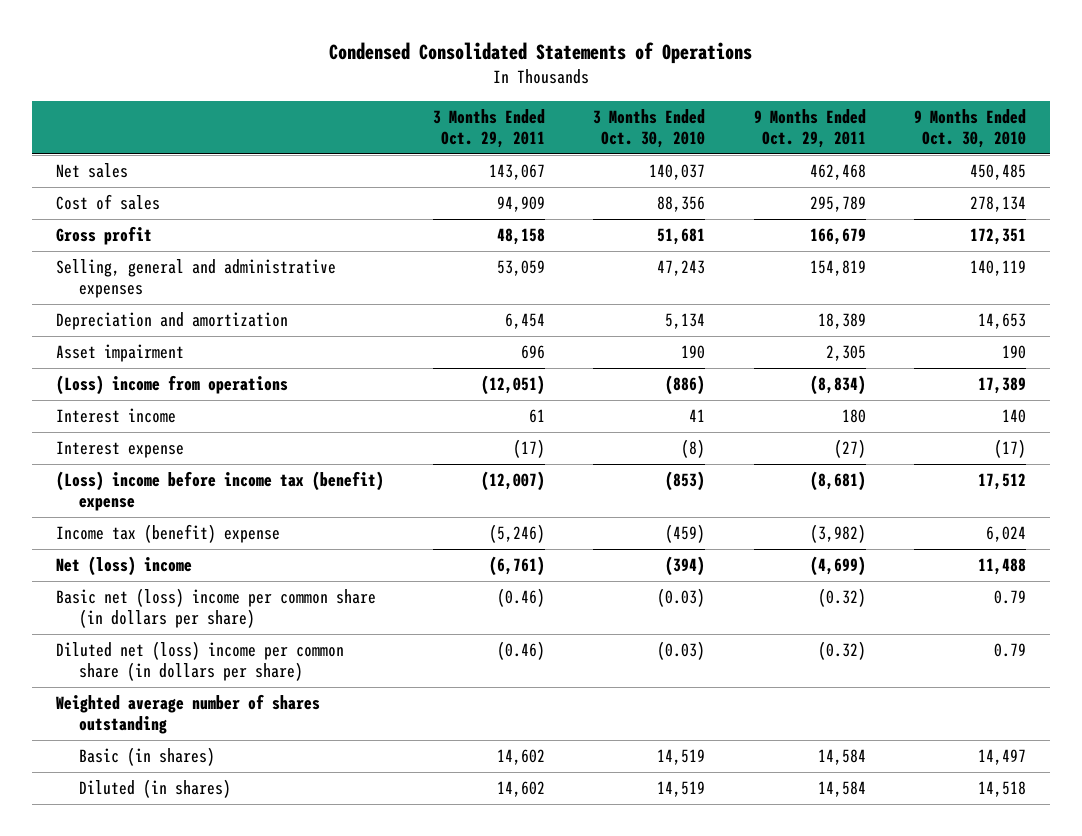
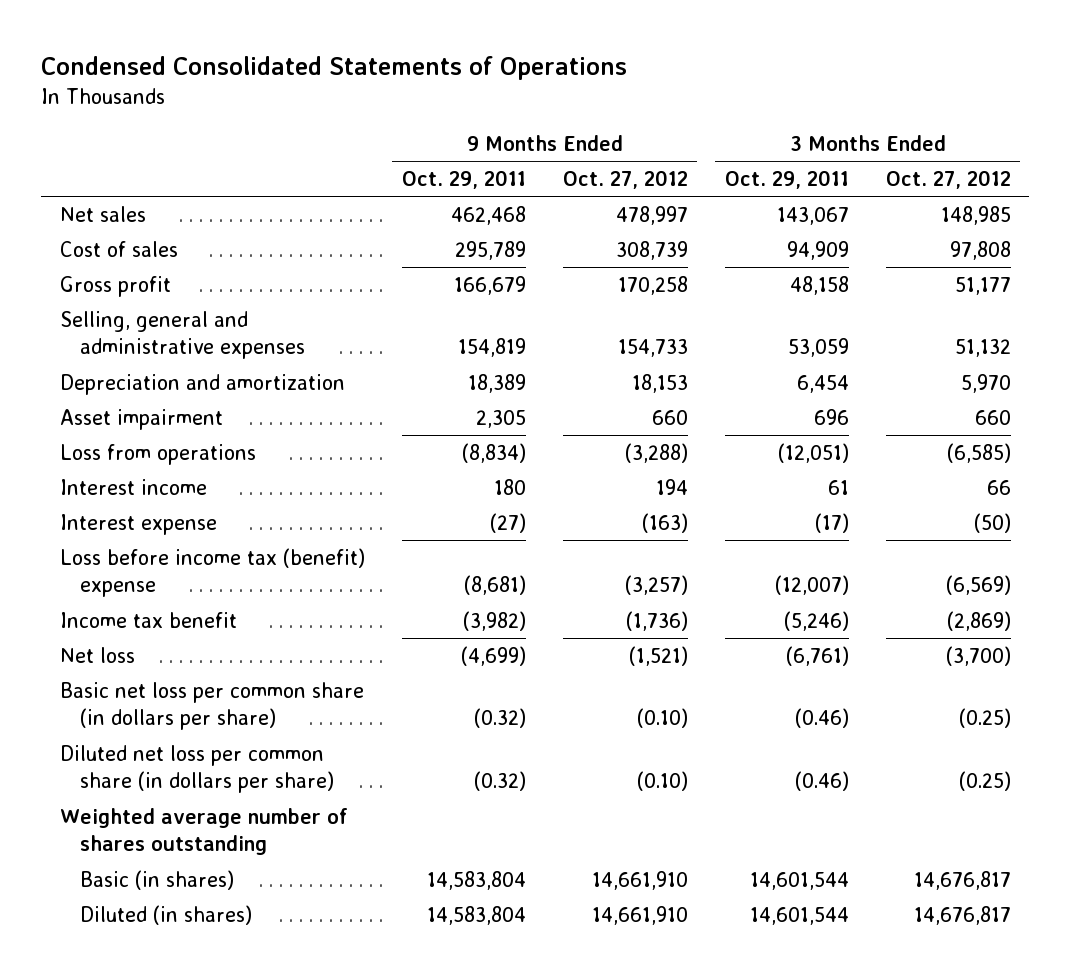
[593,108,706,149] 3 Months Ended Oct. 30, 2010 -> none
[913,108,1026,149] 9 Months Ended Oct. 30, 2010 -> none
none -> [562,170,688,190] Oct. 27, 2012
none -> [885,170,1011,190] Oct. 27, 2012
[56,374,289,395] (Loss) income from operations -> [59,443,256,465] Loss from operations
[56,470,385,512] (Loss) income before income tax (benefit) expense -> [59,547,365,598] Loss before income tax (benefit) expense
[56,523,281,543] Income tax (benefit) expense -> [59,611,237,628] Income tax benefit
[56,555,193,576] Net (loss) income -> [59,646,135,663] Net loss
[56,587,377,629] Basic net (loss) income per common share (in dollars per share) -> [59,681,364,731] Basic net loss per common share (in dollars per share)
[56,640,345,682] Diluted net (loss) income per common share (in dollars per share) -> [59,744,335,794] Diluted net loss per common share (in dollars per share)
[496,748,545,765] 14,602 -> [749,871,849,890] 14,601,544
[817,748,866,765] 14,584 -> [426,870,526,890] 14,583,804
[496,780,545,797] 14,602 -> [749,906,849,925] 14,601,544
[817,780,866,797] 14,584 -> [426,905,526,925] 14,583,804

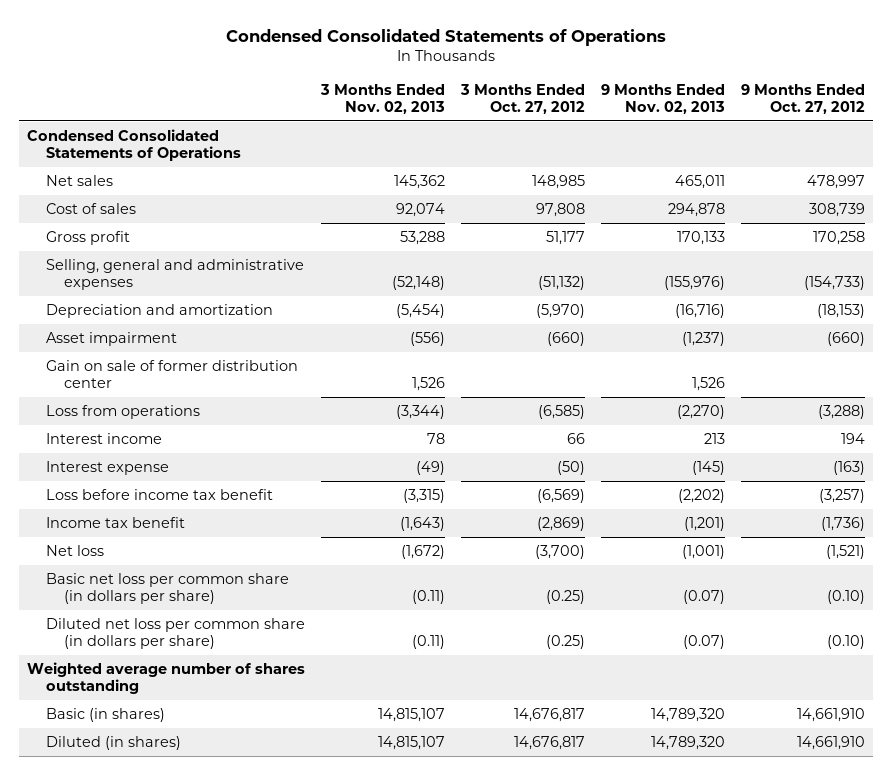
[401,170,526,190] Oct. 29, 2011 -> none
[724,170,849,190] Oct. 29, 2011 -> none
none -> [320,83,446,115] 3 Months Ended Nov. 02, 2013
none -> [601,83,726,115] 9 Months Ended Nov. 02, 2013
none -> [27,129,241,162] Condensed Consolidated Statements of Operations
[617,339,688,358] 154,733 -> [804,276,866,291] (154,733)
[954,339,1011,358] 51,132 -> [538,276,586,291] (51,132)
[631,373,688,393] 18,153 -> [817,304,866,319] (18,153)
[960,373,1011,393] 5,970 -> [536,304,586,319] (5,970)
[651,409,688,425] 660 -> [827,332,866,347] (660)
[974,409,1011,425] 660 -> [547,332,586,347] (660)
none -> [45,360,298,389] Gain on sale of former distribution center
[59,547,365,598] Loss before income tax (benefit) expense -> [45,489,273,501] Loss before income tax benefit

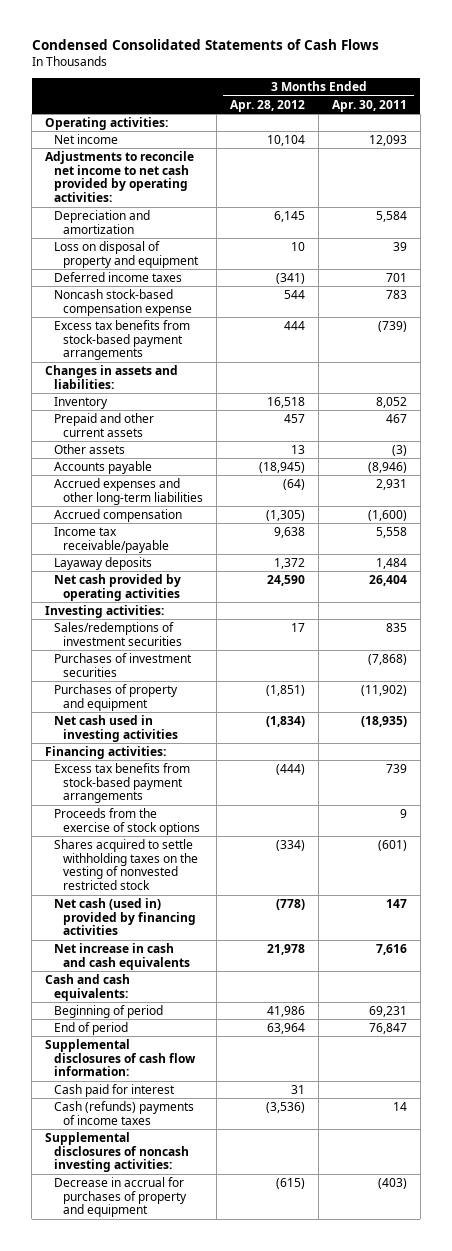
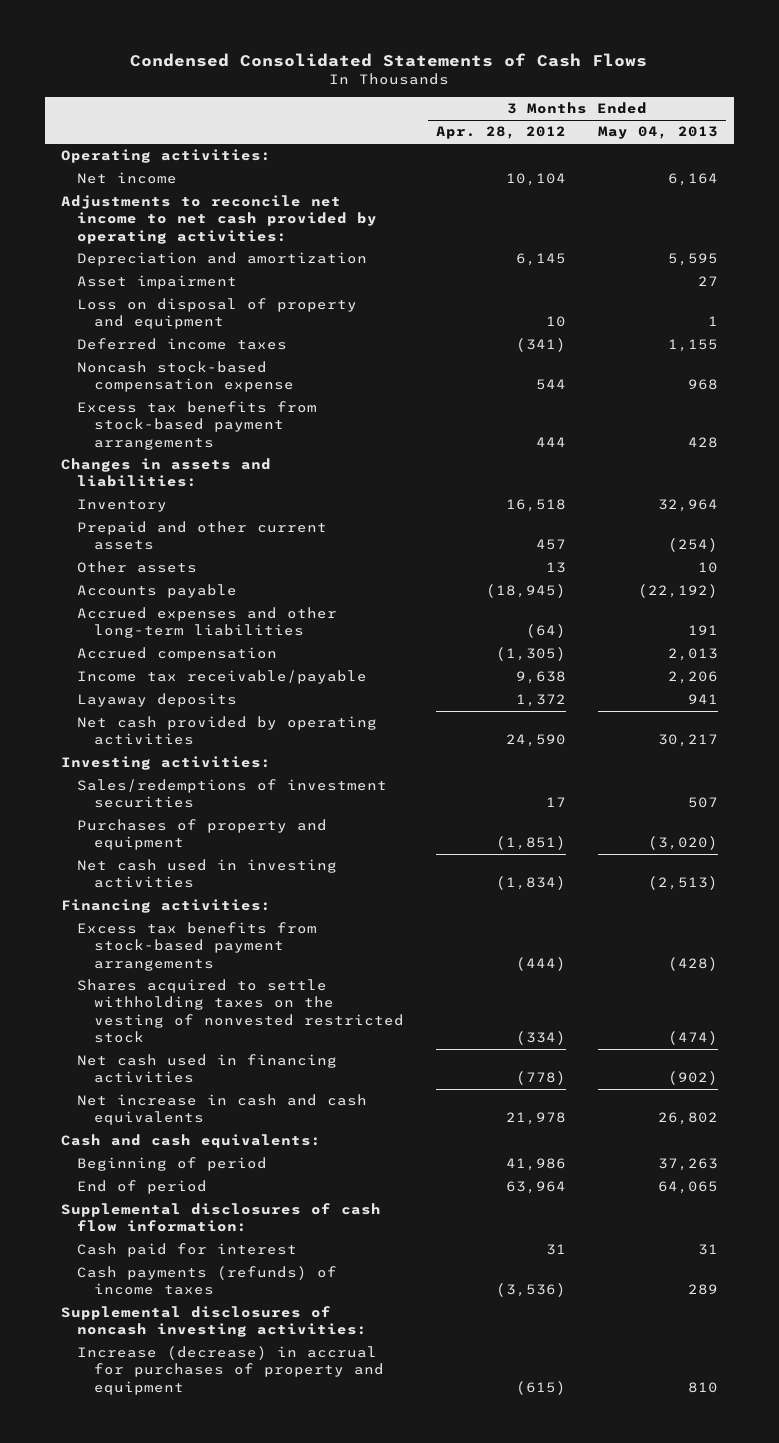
[331,99,407,112] Apr. 30, 2011 -> none
none -> [597,126,718,140] May 04, 2013
none -> [77,275,238,290] Asset impairment
[54,652,193,677] Purchases of investment securities -> none
[54,807,201,835] Proceeds from the exercise of stock options -> none
[54,897,197,936] Net cash (used in) provided by financing activities -> [77,1054,338,1084] Net cash used in financing activities
[54,1100,195,1125] Cash (refunds) payments of income taxes -> [77,1266,338,1296] Cash payments (refunds) of income taxes
[54,1176,188,1218] Decrease in accrual for purchases of property and equipment -> [77,1346,384,1395] Increase (decrease) in accrual for purchases of property and equipment

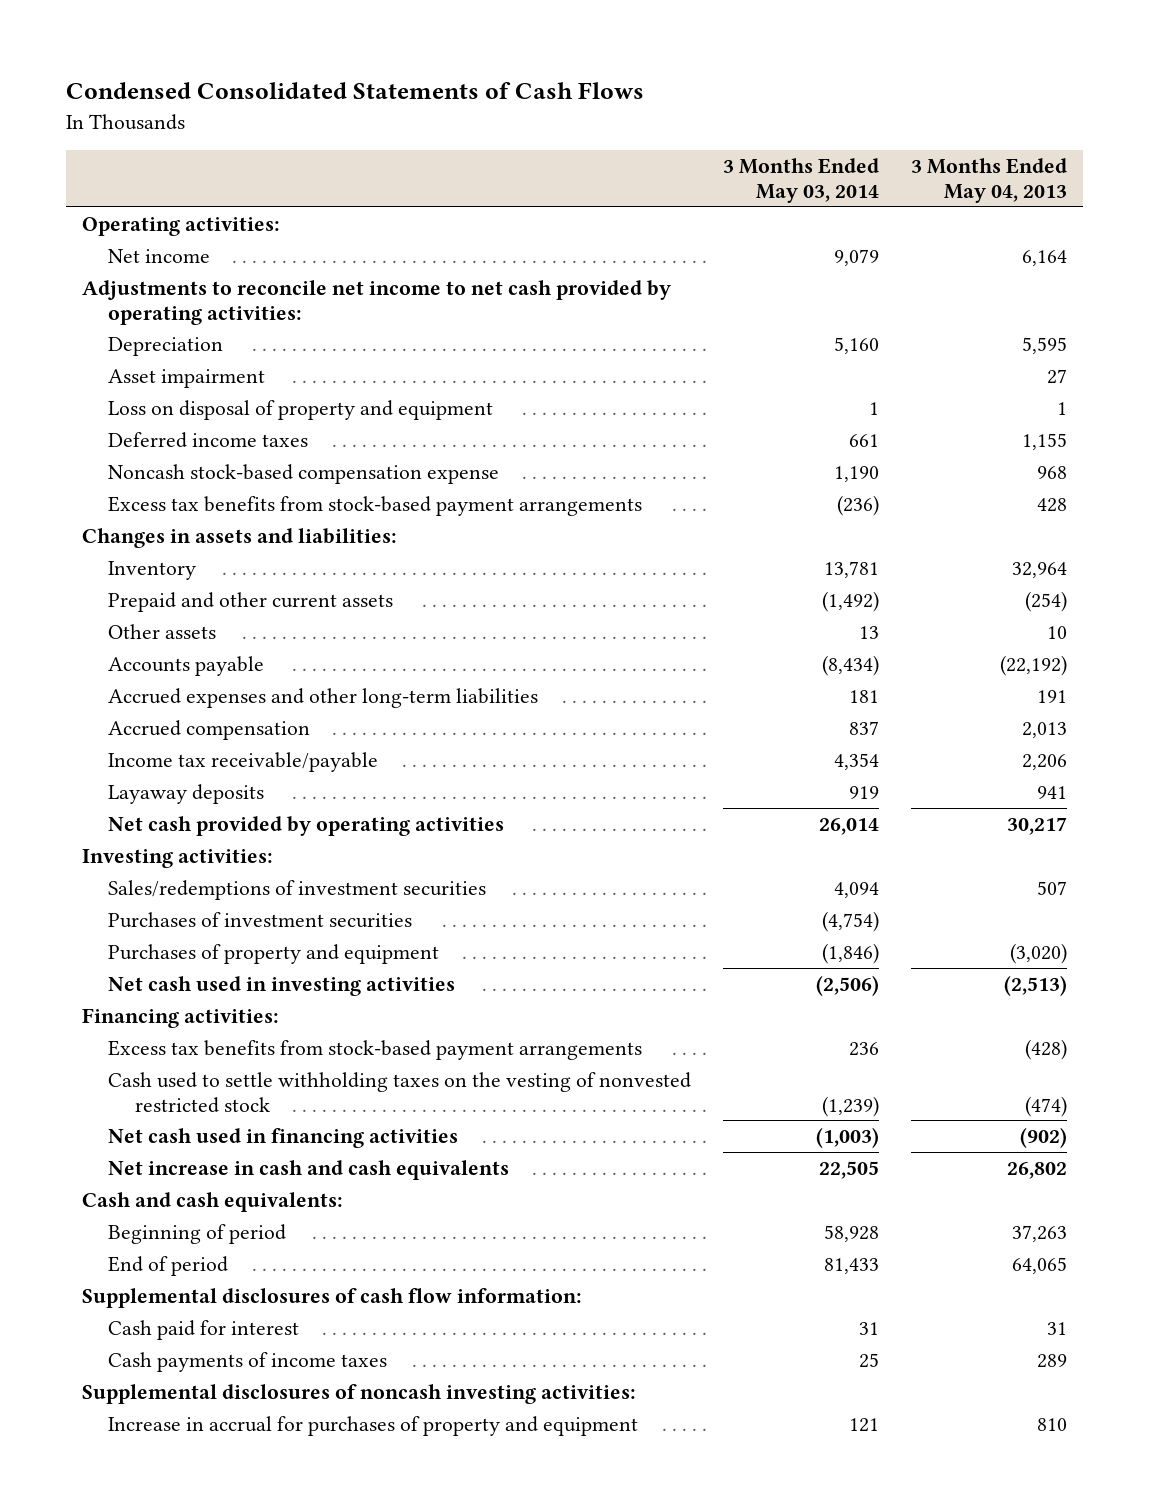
[435,126,566,140] Apr. 28, 2012 -> none
none -> [723,157,880,203] 3 Months Ended May 03, 2014
[77,252,368,267] Depreciation and amortization -> [108,336,224,356] Depreciation
none -> [108,911,413,928] Purchases of investment securities
[77,979,404,1043] Shares acquired to settle withholding taxes on the vesting of nonvested restricted stock -> [108,1071,692,1113] Cash used to settle withholding taxes on the vesting of nonvested restricted stock
[77,1266,338,1296] Cash payments (refunds) of income taxes -> [108,1351,388,1372] Cash payments of income taxes
[77,1346,384,1395] Increase (decrease) in accrual for purchases of property and equipment -> [108,1415,639,1436] Increase in accrual for purchases of property and equipment

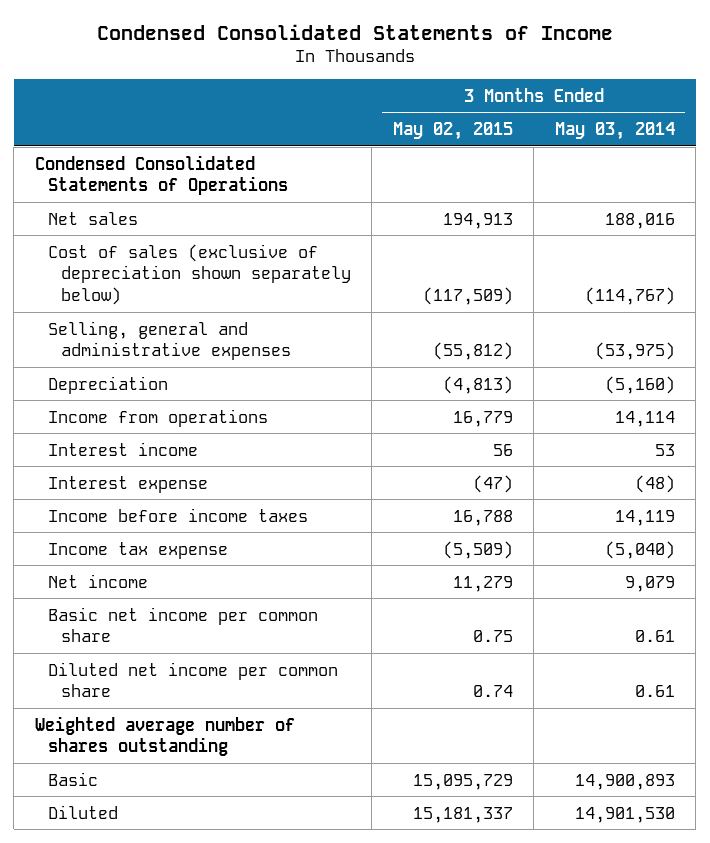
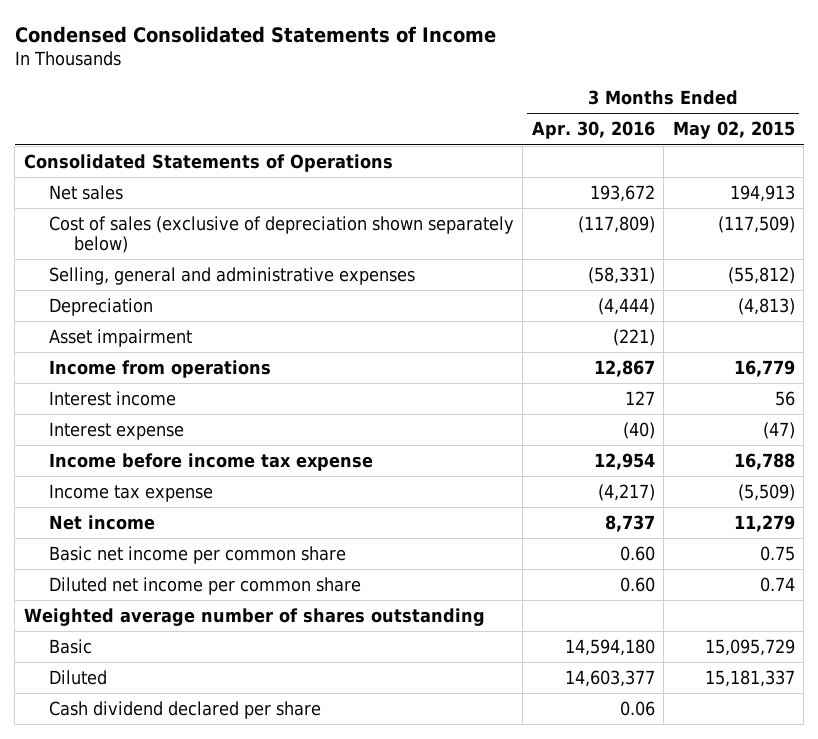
[554,122,675,141] May 03, 2014 -> none
none -> [531,121,655,140] Apr. 30, 2016
[34,154,288,196] Condensed Consolidated Statements of Operations -> [23,153,393,172] Consolidated Statements of Operations
none -> [48,328,192,347] Asset impairment
[47,507,308,522] Income before income taxes -> [48,452,373,471] Income before income tax expense
none -> [48,700,321,719] Cash dividend declared per share

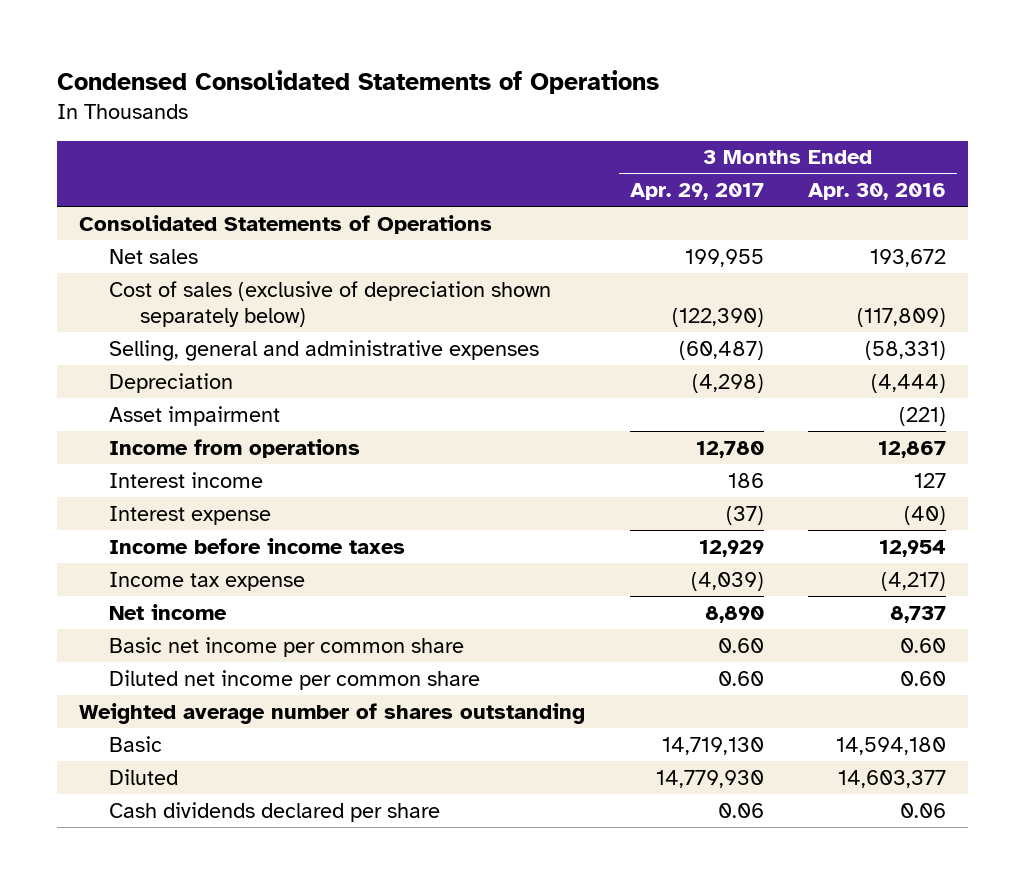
[14,25,496,43] Condensed Consolidated Statements of Income -> [57,70,660,95] Condensed Consolidated Statements of Operations
[672,121,795,140] May 02, 2015 -> none
none -> [629,183,764,201] Apr. 29, 2017
[48,452,373,471] Income before income tax expense -> [109,537,406,554] Income before income taxes
[48,700,321,719] Cash dividend declared per share -> [109,801,441,822] Cash dividends declared per share

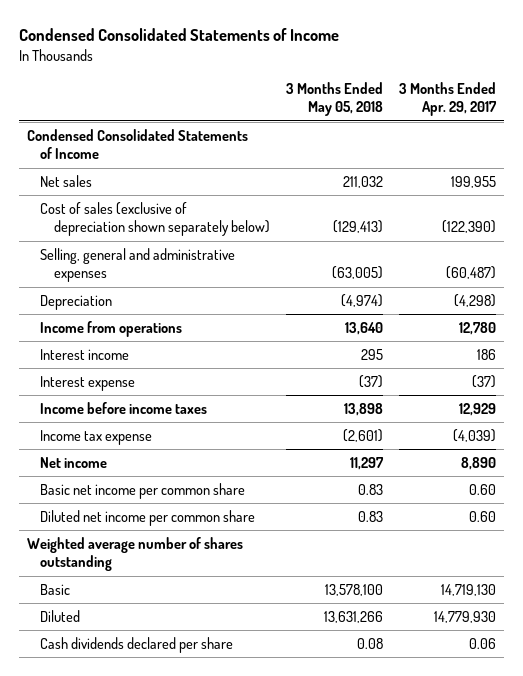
[57,70,660,95] Condensed Consolidated Statements of Operations -> [18,28,339,42] Condensed Consolidated Statements of Income
[807,183,946,201] Apr. 30, 2016 -> none
none -> [286,81,384,117] 3 Months Ended May 05, 2018
[79,214,493,234] Consolidated Statements of Operations -> [27,128,249,160] Condensed Consolidated Statements of Income
[109,405,281,426] Asset impairment -> none

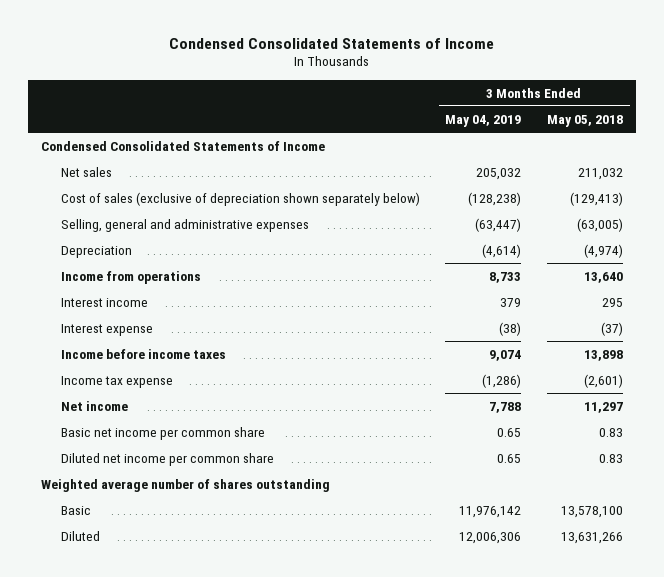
[399,81,498,117] 3 Months Ended Apr. 29, 2017 -> none
none -> [445,114,522,127] May 04, 2019
[40,636,234,653] Cash dividends declared per share -> none

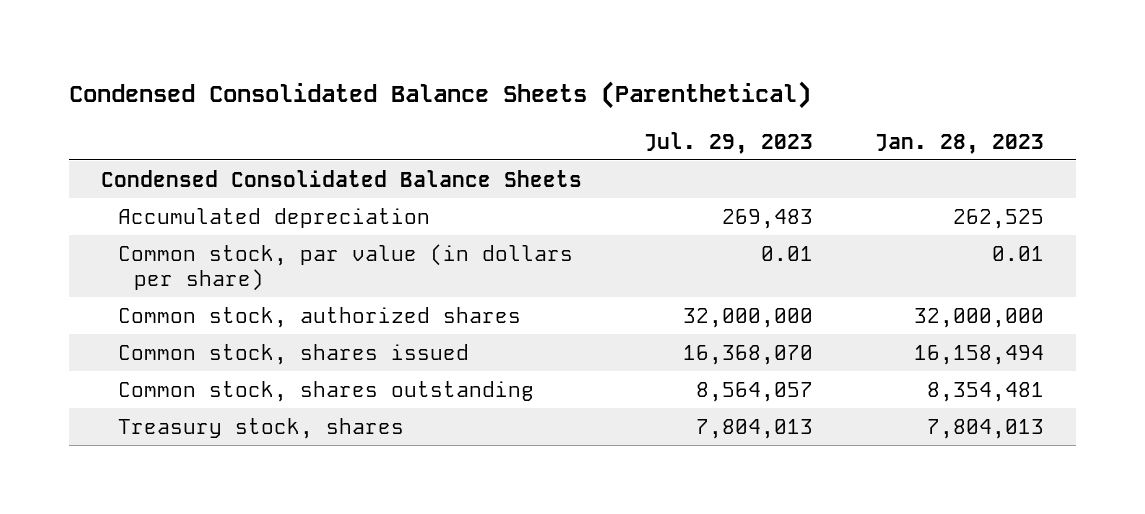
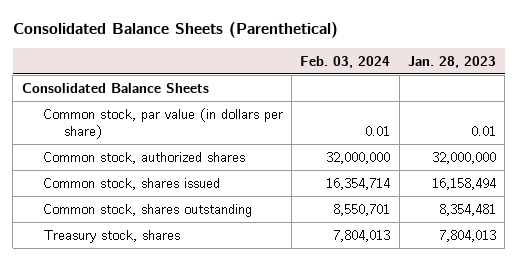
[69,80,812,109] Condensed Consolidated Balance Sheets (Parenthetical) -> [12,22,338,39] Consolidated Balance Sheets (Parenthetical)
[644,131,814,154] Jul. 29, 2023 -> none
none -> [300,55,391,68] Feb. 03, 2024
[117,207,430,228] Accumulated depreciation -> none
[100,169,582,187] Condensed Consolidated Balance Sheets -> [21,82,209,93] Consolidated Balance Sheets

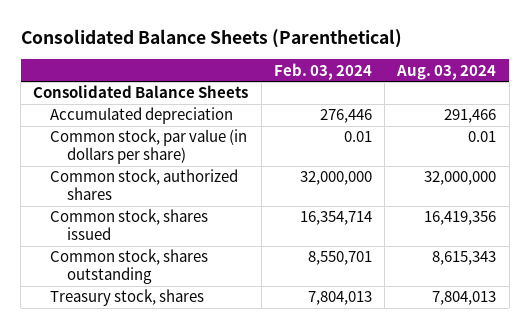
[407,55,496,68] Jan. 28, 2023 -> none
none -> [396,64,497,80] Aug. 03, 2024
none -> [50,107,234,125] Accumulated depreciation

